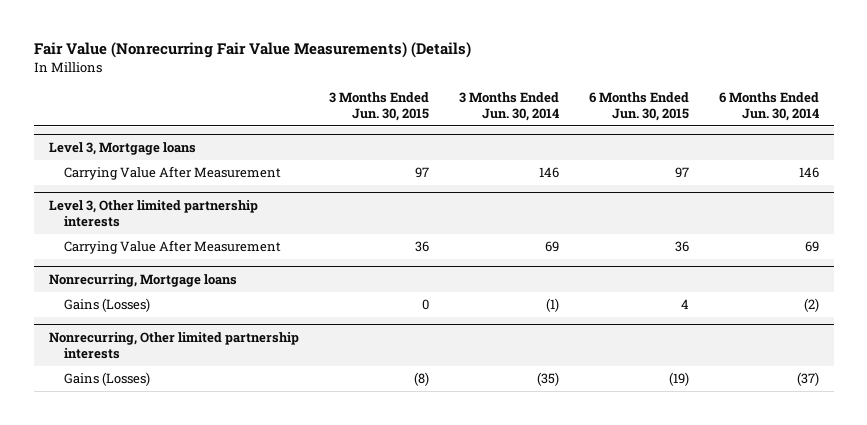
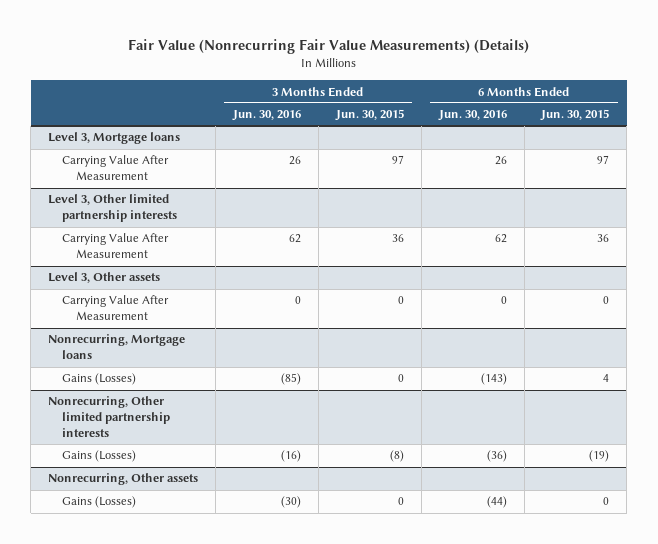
[458,92,559,122] 3 Months Ended Jun. 30, 2014 -> none
[718,92,819,122] 6 Months Ended Jun. 30, 2014 -> none
none -> [231,110,301,122] Jun. 30, 2016
none -> [437,110,507,122] Jun. 30, 2016
none -> [48,272,161,284] Level 3, Other assets
none -> [62,295,170,321] Carrying Value After Measurement
none -> [48,473,199,486] Nonrecurring, Other assets
none -> [62,496,137,509] Gains (Losses)

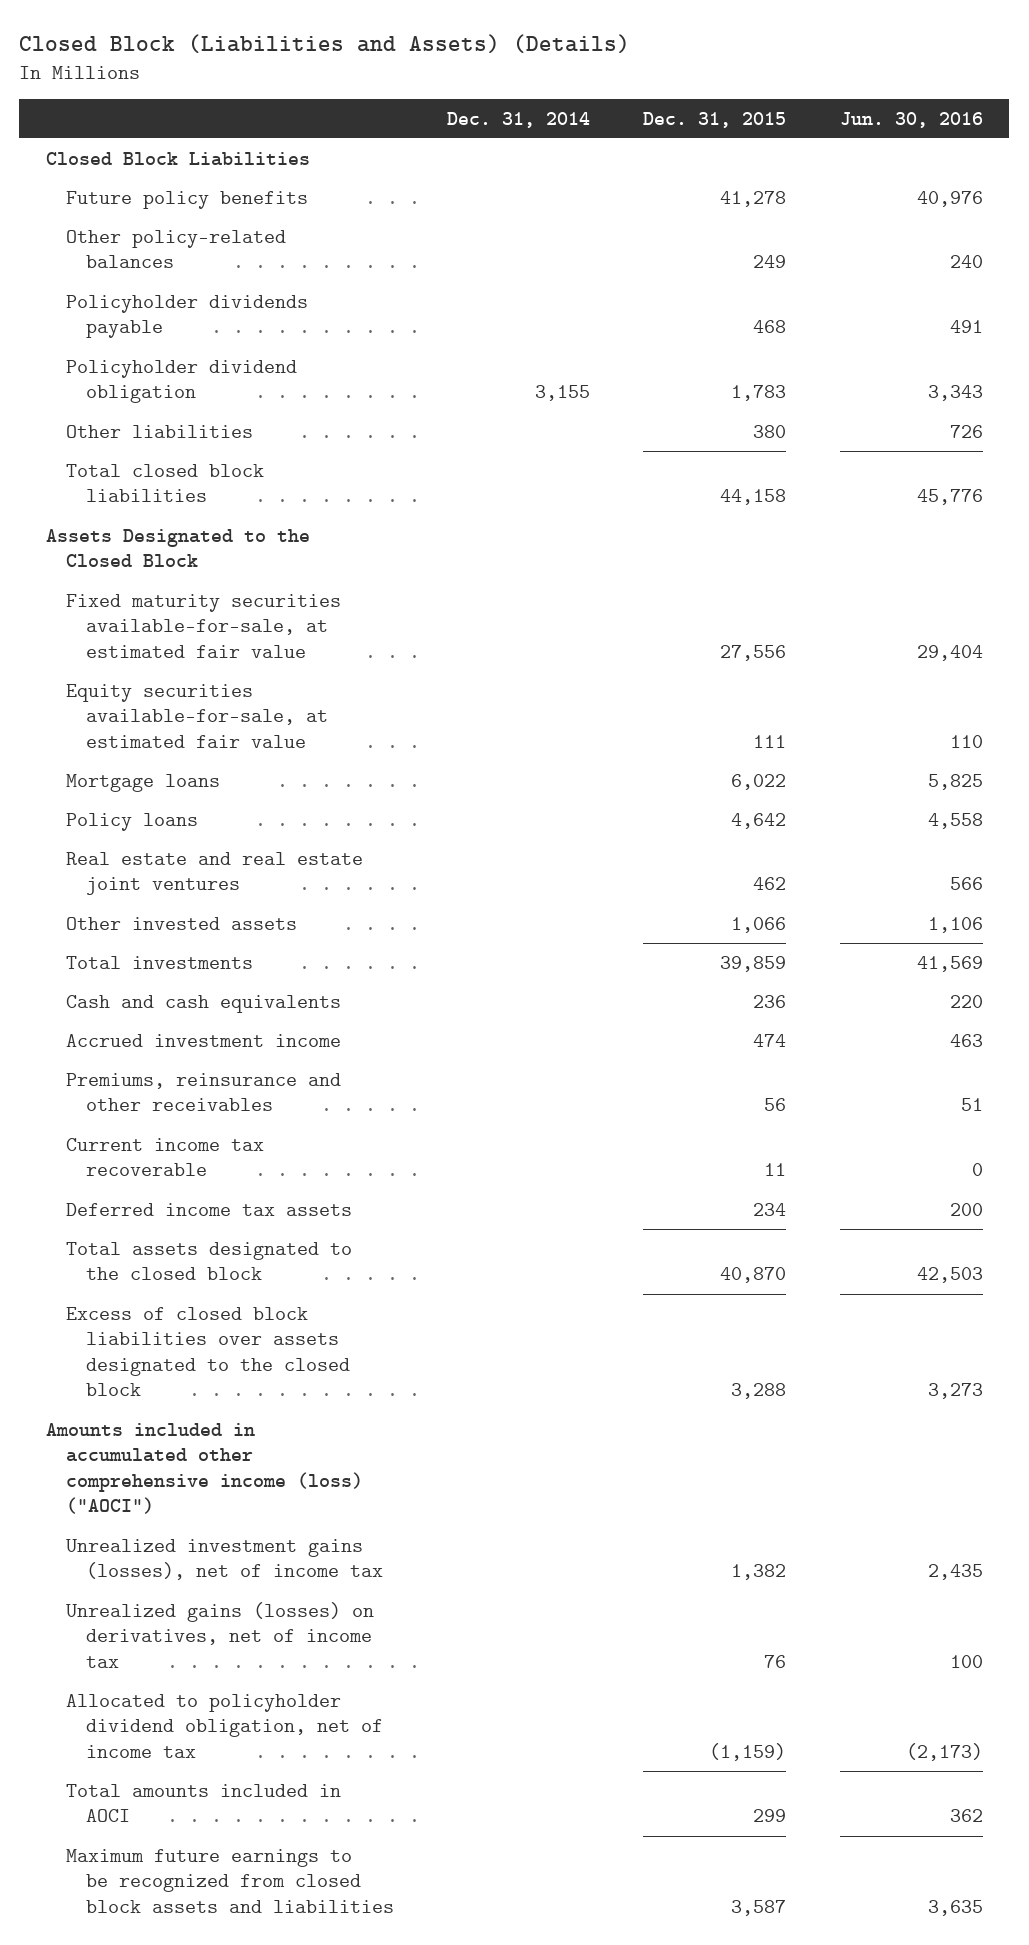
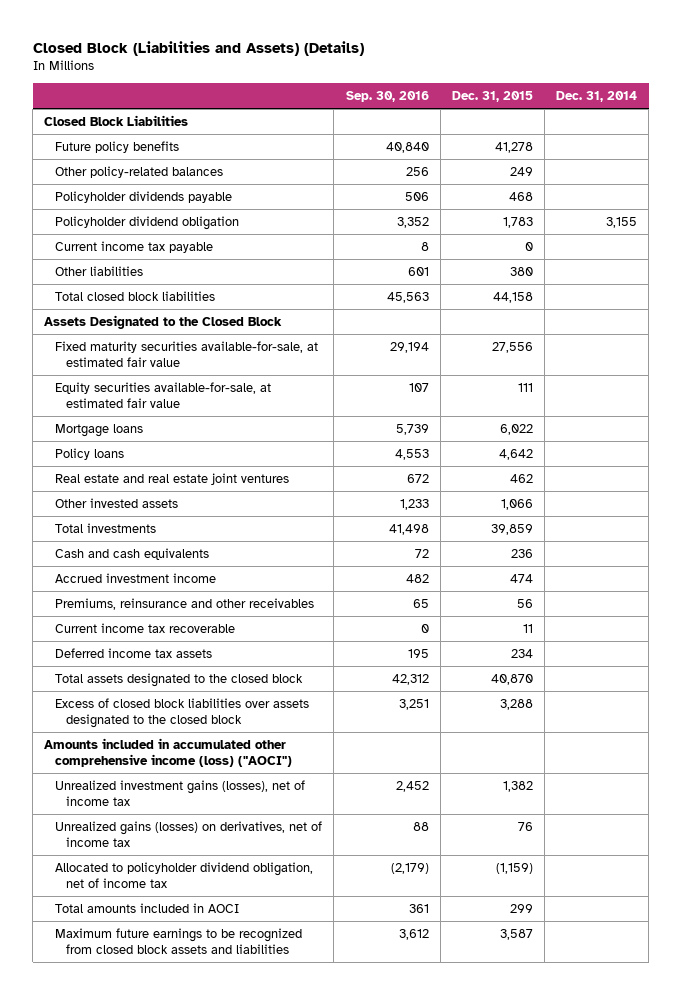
[839,111,983,128] Jun. 30, 2016 -> none
none -> [345,91,429,103] Sep. 30, 2016
none -> [55,240,214,253] Current income tax payable

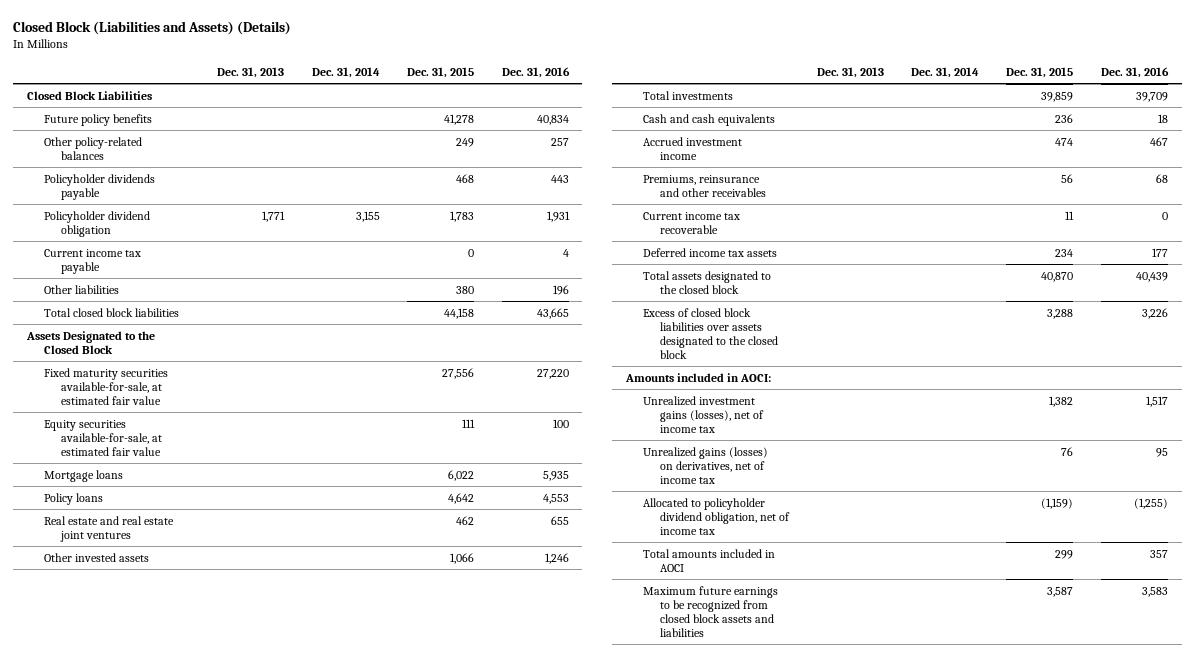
[345,91,429,103] Sep. 30, 2016 -> none
none -> [217,66,285,78] Dec. 31, 2013
none -> [501,66,570,78] Dec. 31, 2016
[44,737,293,767] Amounts included in accumulated other comprehensive income (loss) ("AOCI") -> [625,372,772,382] Amounts included in AOCI:

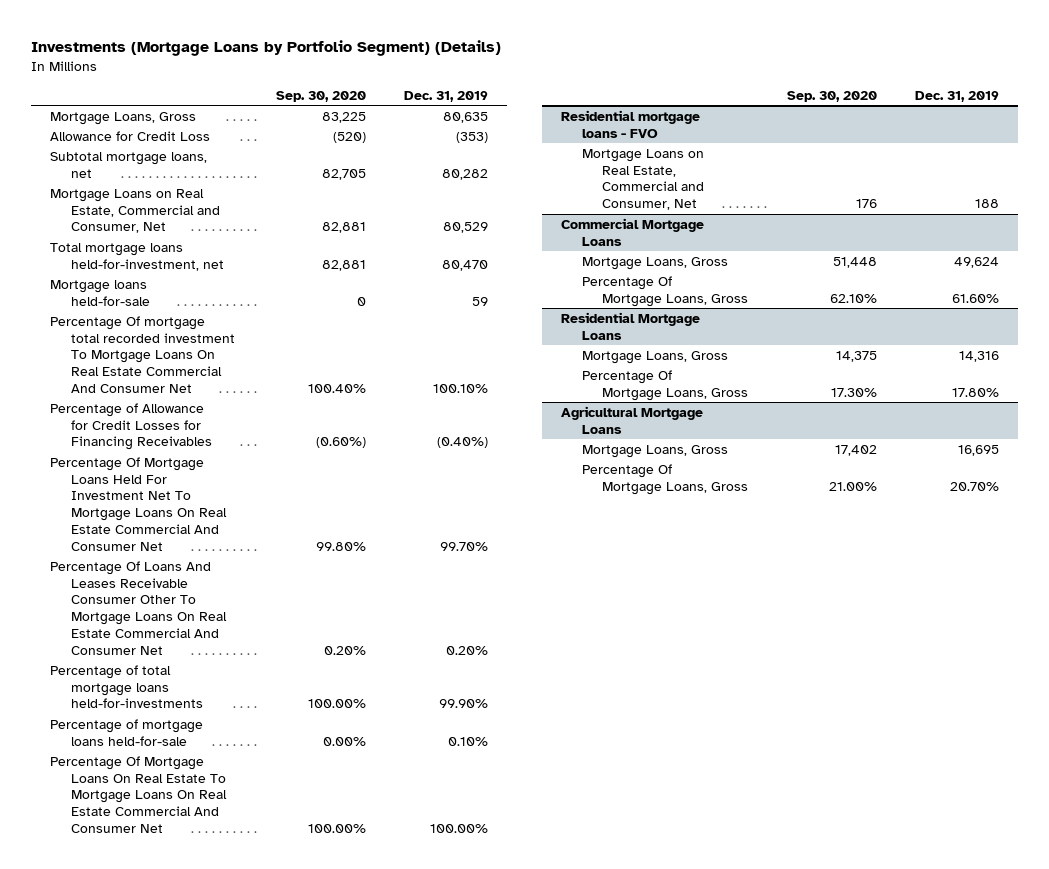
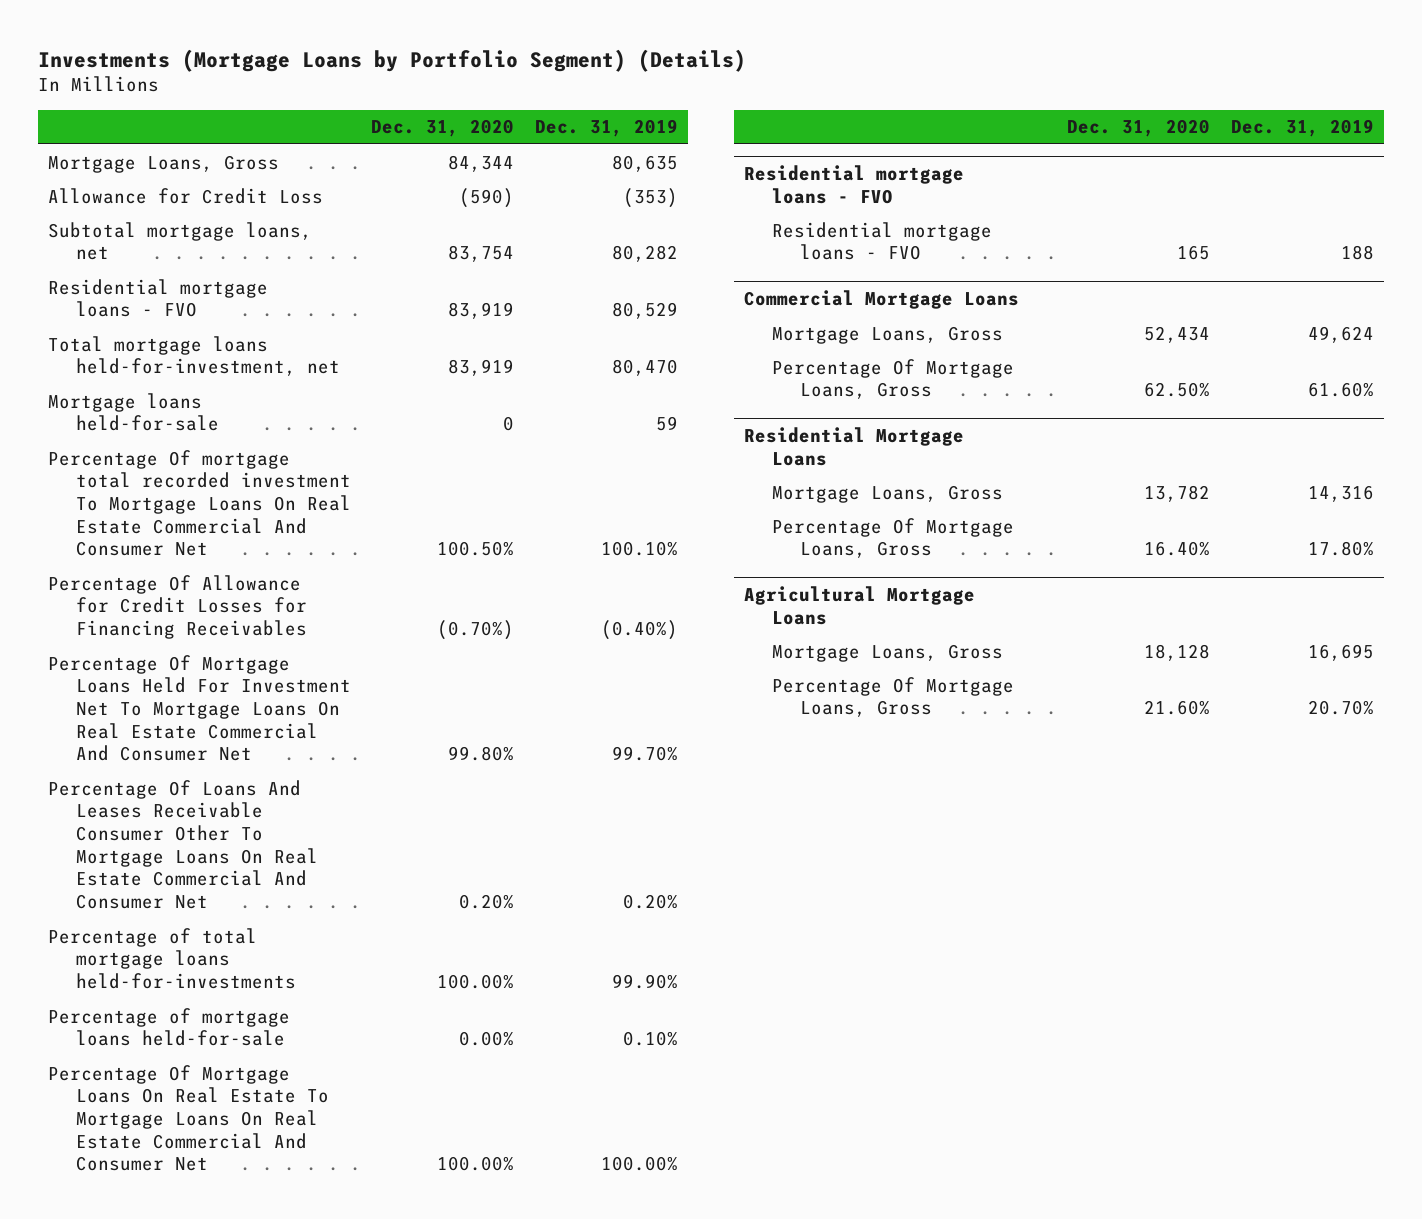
[275,90,366,102] Sep. 30, 2020 -> none
none -> [371,119,515,138] Dec. 31, 2020
[50,188,220,234] Mortgage Loans on Real Estate, Commercial and Consumer, Net -> [48,278,269,318] Residential mortgage loans - FVO
[50,402,212,451] Percentage of Allowance for Credit Losses for Financing Receivables -> [48,574,307,639] Percentage Of Allowance for Credit Losses for Financing Receivables
[581,148,705,211] Mortgage Loans on Real Estate, Commercial and Consumer, Net -> [771,221,992,261] Residential mortgage loans - FVO

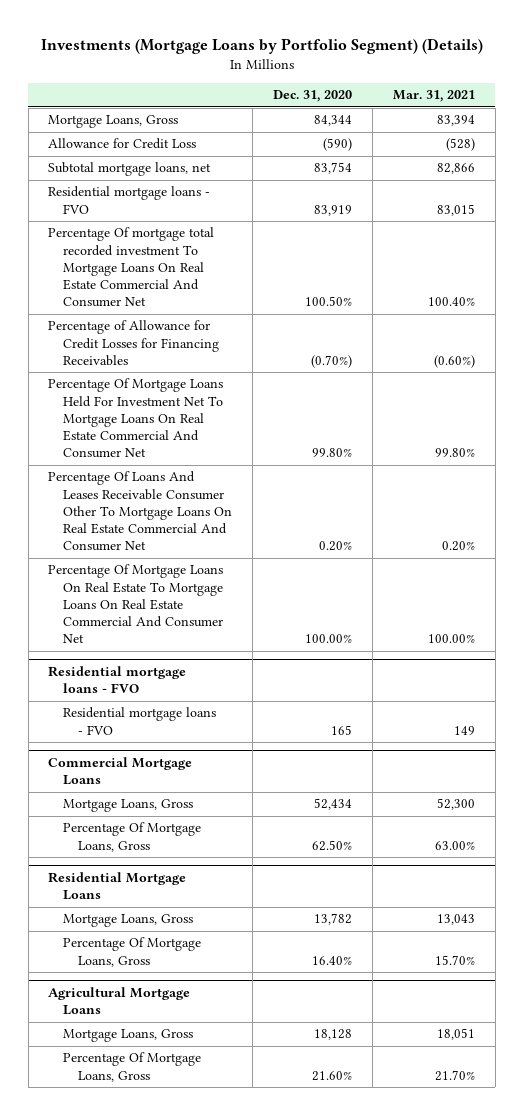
[534,119,678,138] Dec. 31, 2019 -> none
none -> [392,90,475,103] Mar. 31, 2021
[48,335,340,377] Total mortgage loans held-for-investment, net -> none
[48,392,219,432] Mortgage loans held-for-sale -> none
[48,574,307,639] Percentage Of Allowance for Credit Losses for Financing Receivables -> [48,320,220,366] Percentage of Allowance for Credit Losses for Financing Receivables
[48,927,296,989] Percentage of total mortgage loans held-for-investments -> none
[48,1007,291,1047] Percentage of mortgage loans held-for-sale -> none

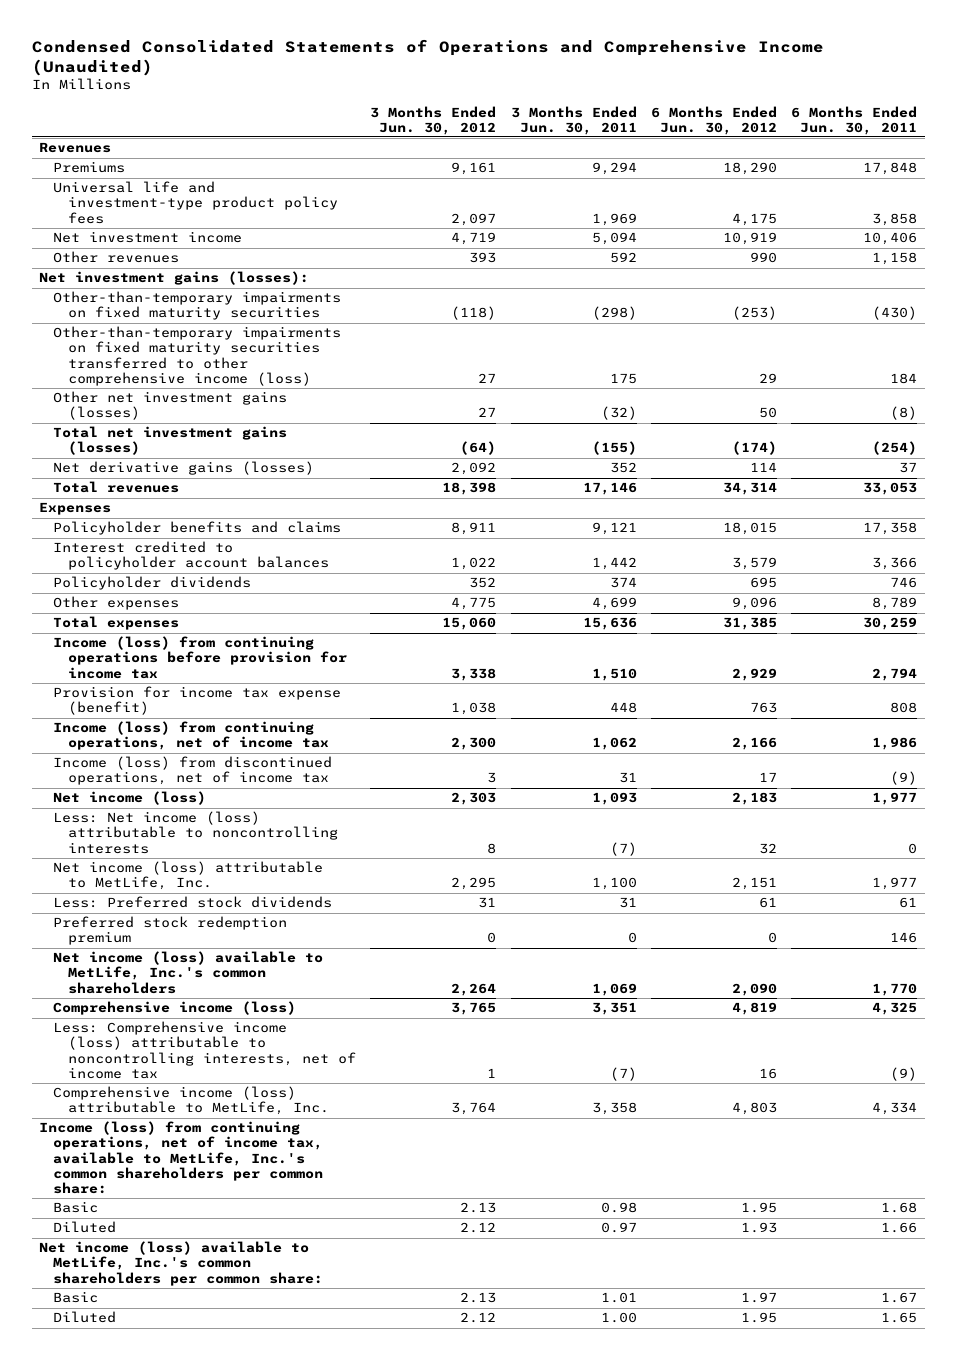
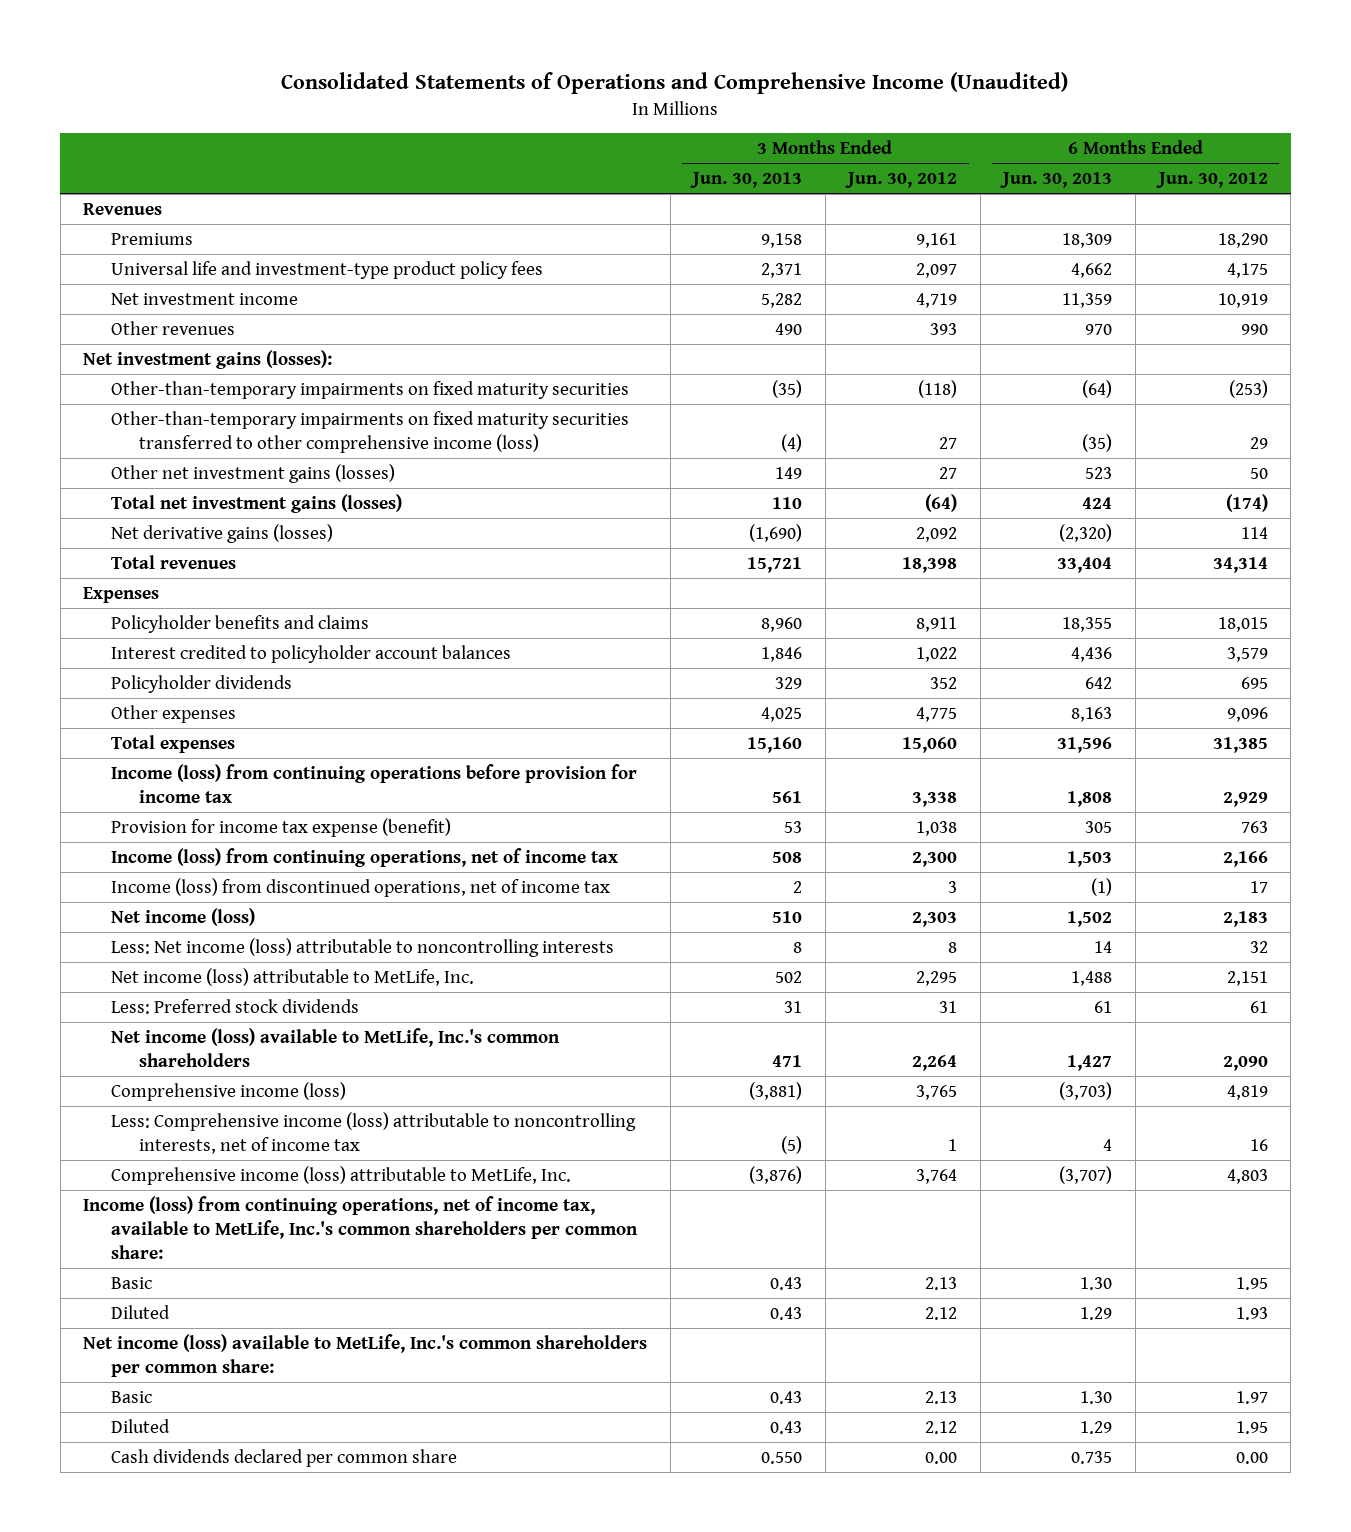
[31,38,824,76] Condensed Consolidated Statements of Operations and Comprehensive Income (Unaudited) -> [281,72,1069,95] Consolidated Statements of Operations and Comprehensive Income (Unaudited)
[510,105,637,135] 3 Months Ended Jun. 30, 2011 -> none
[791,105,918,135] 6 Months Ended Jun. 30, 2011 -> none
none -> [690,171,803,188] Jun. 30, 2013
none -> [1000,171,1113,188] Jun. 30, 2013
[53,916,288,946] Preferred stock redemption premium -> none
none -> [111,1448,458,1467] Cash dividends declared per common share

